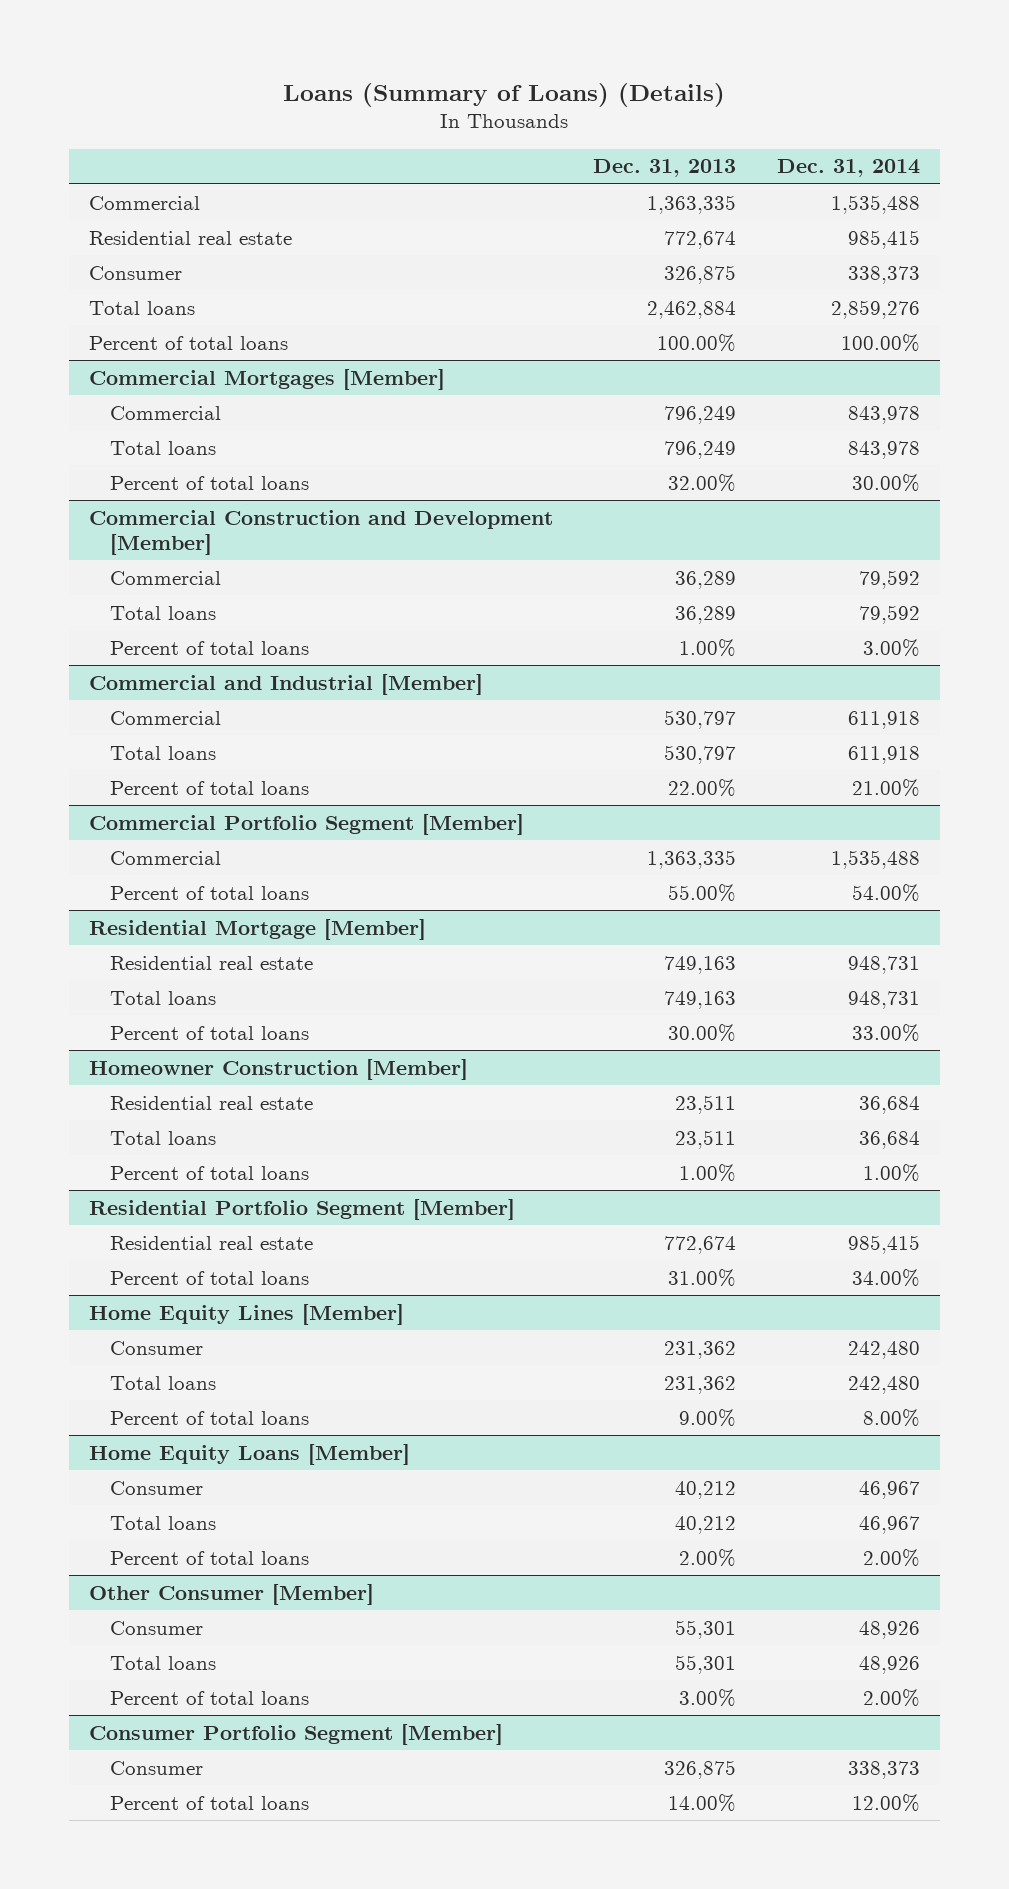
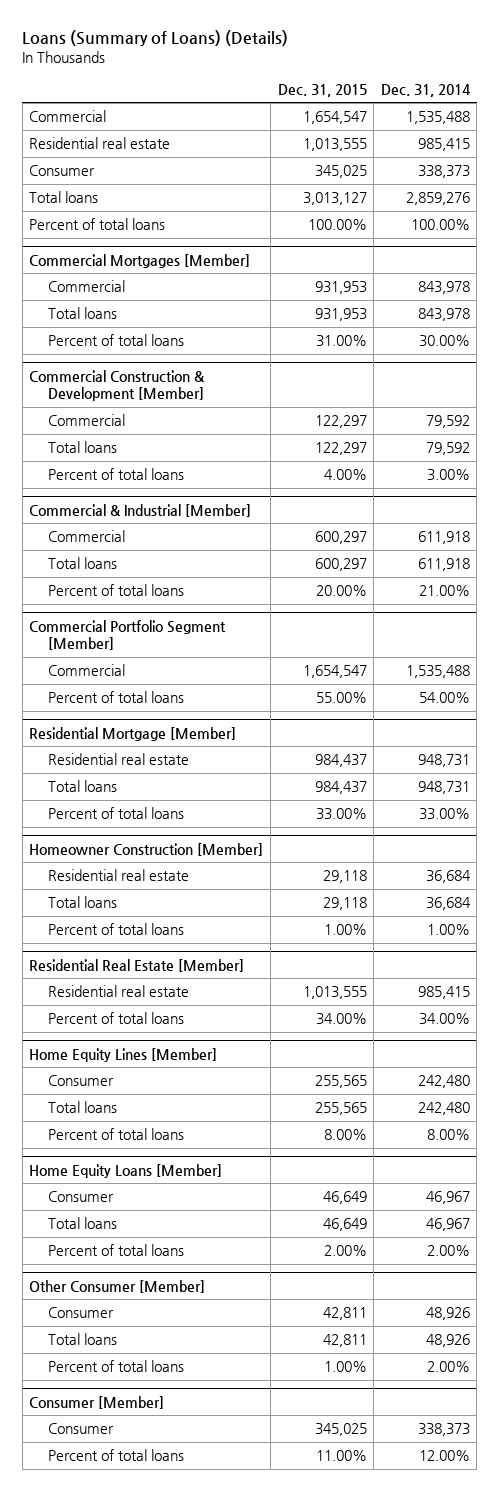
[593,159,737,178] Dec. 31, 2013 -> none
none -> [277,83,367,97] Dec. 31, 2015
[89,509,554,555] Commercial Construction and Development [Member] -> [29,369,206,402] Commercial Construction & Development [Member]
[89,673,484,695] Commercial and Industrial [Member] -> [29,503,252,517] Commercial & Industrial [Member]
[89,1198,516,1220] Residential Portfolio Segment [Member] -> [29,958,245,972] Residential Real Estate [Member]
[89,1723,504,1745] Consumer Portfolio Segment [Member] -> [29,1395,165,1409] Consumer [Member]

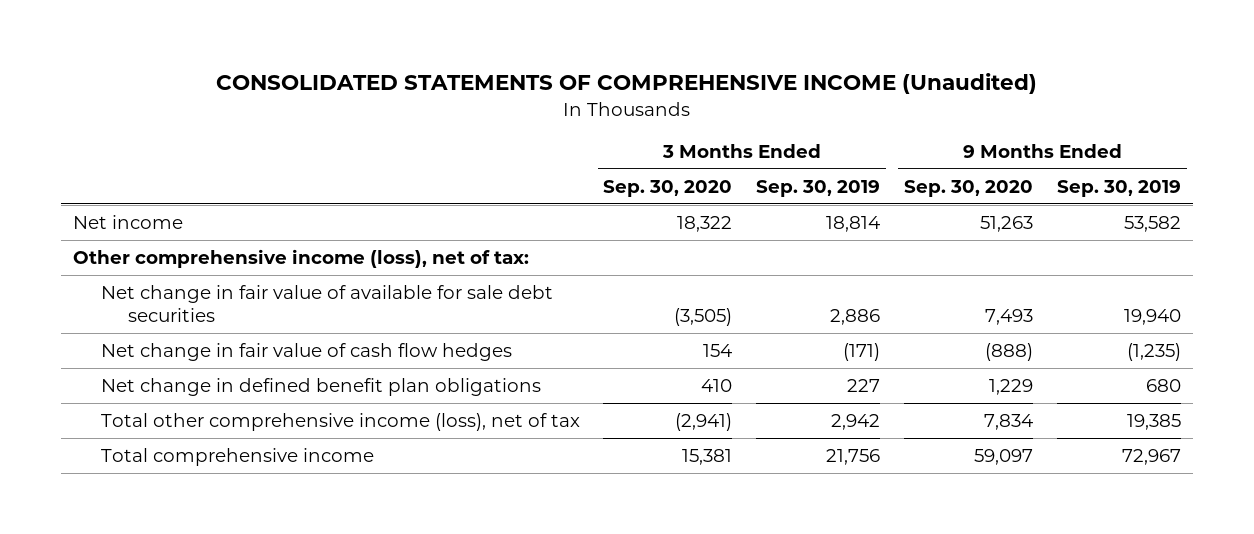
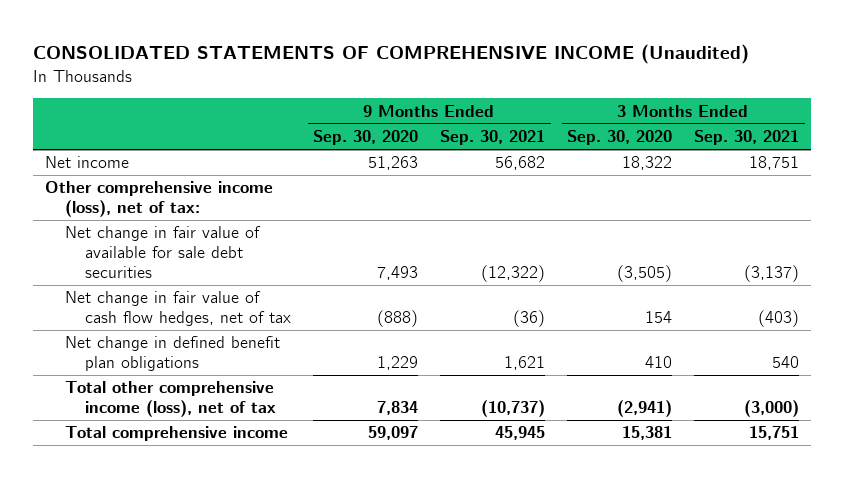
[756,179,881,197] Sep. 30, 2019 -> none
[1056,179,1181,197] Sep. 30, 2019 -> none
none -> [440,130,546,146] Sep. 30, 2021
none -> [694,130,800,146] Sep. 30, 2021
[100,342,512,361] Net change in fair value of cash flow hedges -> [64,291,292,327] Net change in fair value of cash flow hedges, net of tax

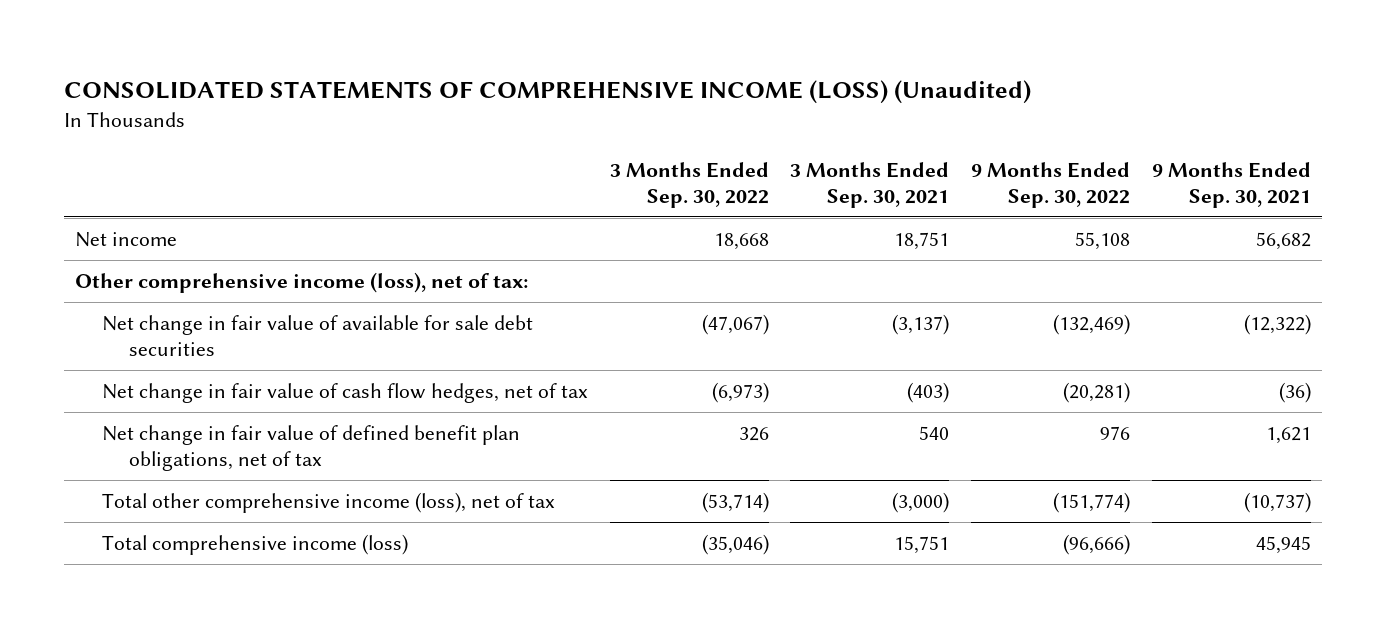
[33,44,750,65] CONSOLIDATED STATEMENTS OF COMPREHENSIVE INCOME (Unaudited) -> [63,79,1031,104] CONSOLIDATED STATEMENTS OF COMPREHENSIVE INCOME (LOSS) (Unaudited)
[313,130,419,146] Sep. 30, 2020 -> none
[567,130,673,146] Sep. 30, 2020 -> none
none -> [609,162,769,208] 3 Months Ended Sep. 30, 2022
none -> [971,162,1131,208] 9 Months Ended Sep. 30, 2022
[64,336,280,372] Net change in defined benefit plan obligations -> [101,425,520,472] Net change in fair value of defined benefit plan obligations, net of tax
[64,426,288,442] Total comprehensive income -> [101,534,408,556] Total comprehensive income (loss)

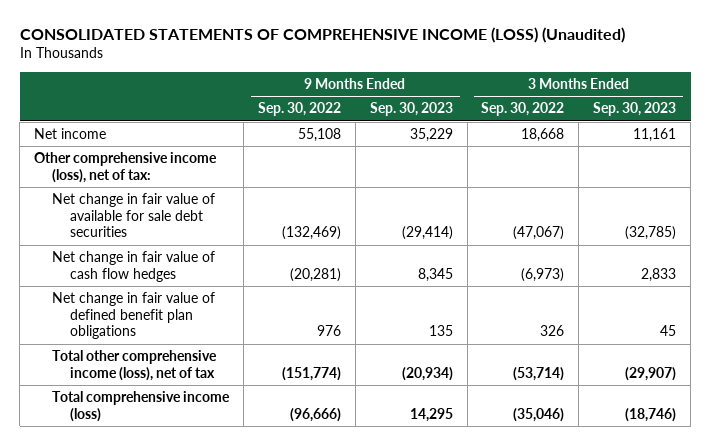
[790,162,950,208] 3 Months Ended Sep. 30, 2021 -> none
[1152,162,1312,208] 9 Months Ended Sep. 30, 2021 -> none
none -> [369,102,453,117] Sep. 30, 2023
none -> [593,102,677,117] Sep. 30, 2023
[101,383,588,404] Net change in fair value of cash flow hedges, net of tax -> [52,251,216,282] Net change in fair value of cash flow hedges
[101,425,520,472] Net change in fair value of defined benefit plan obligations, net of tax -> [52,292,216,340] Net change in fair value of defined benefit plan obligations

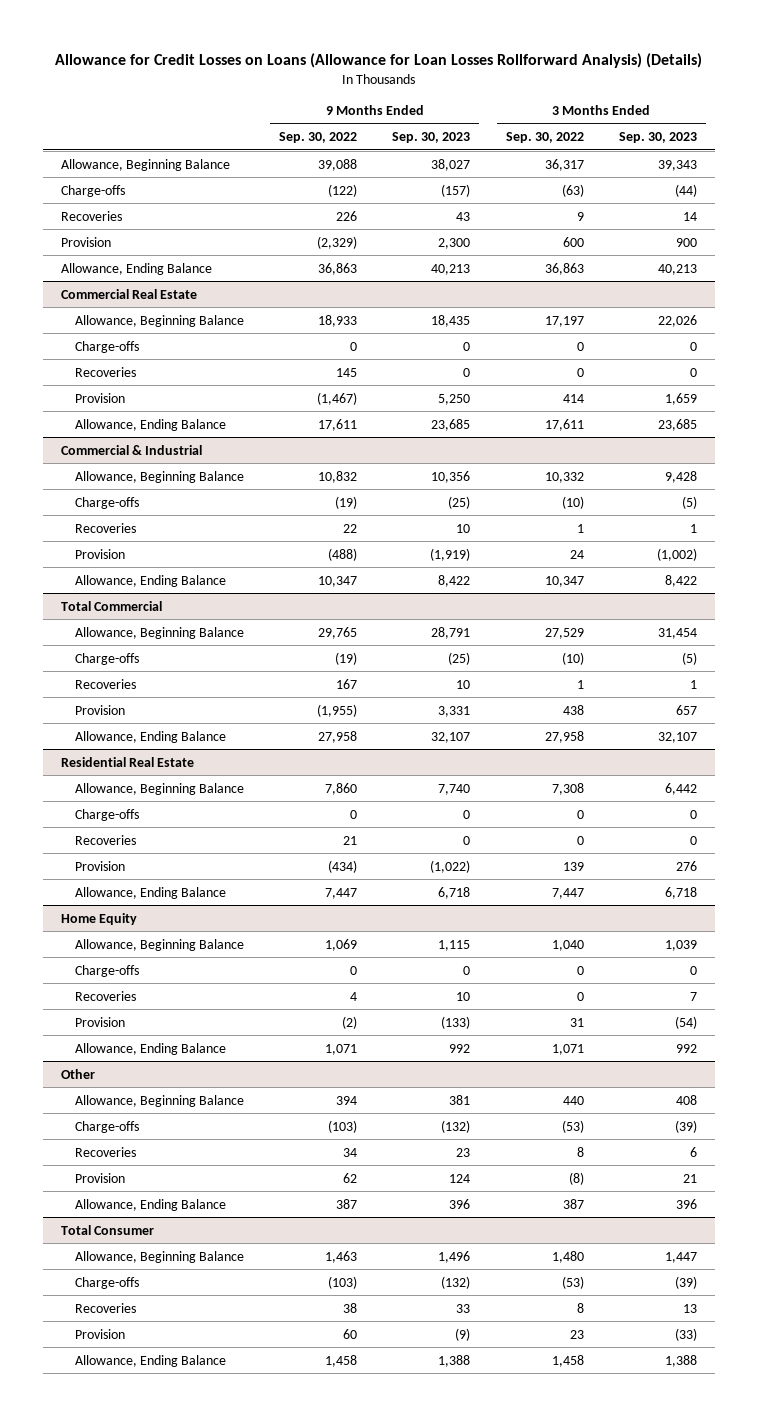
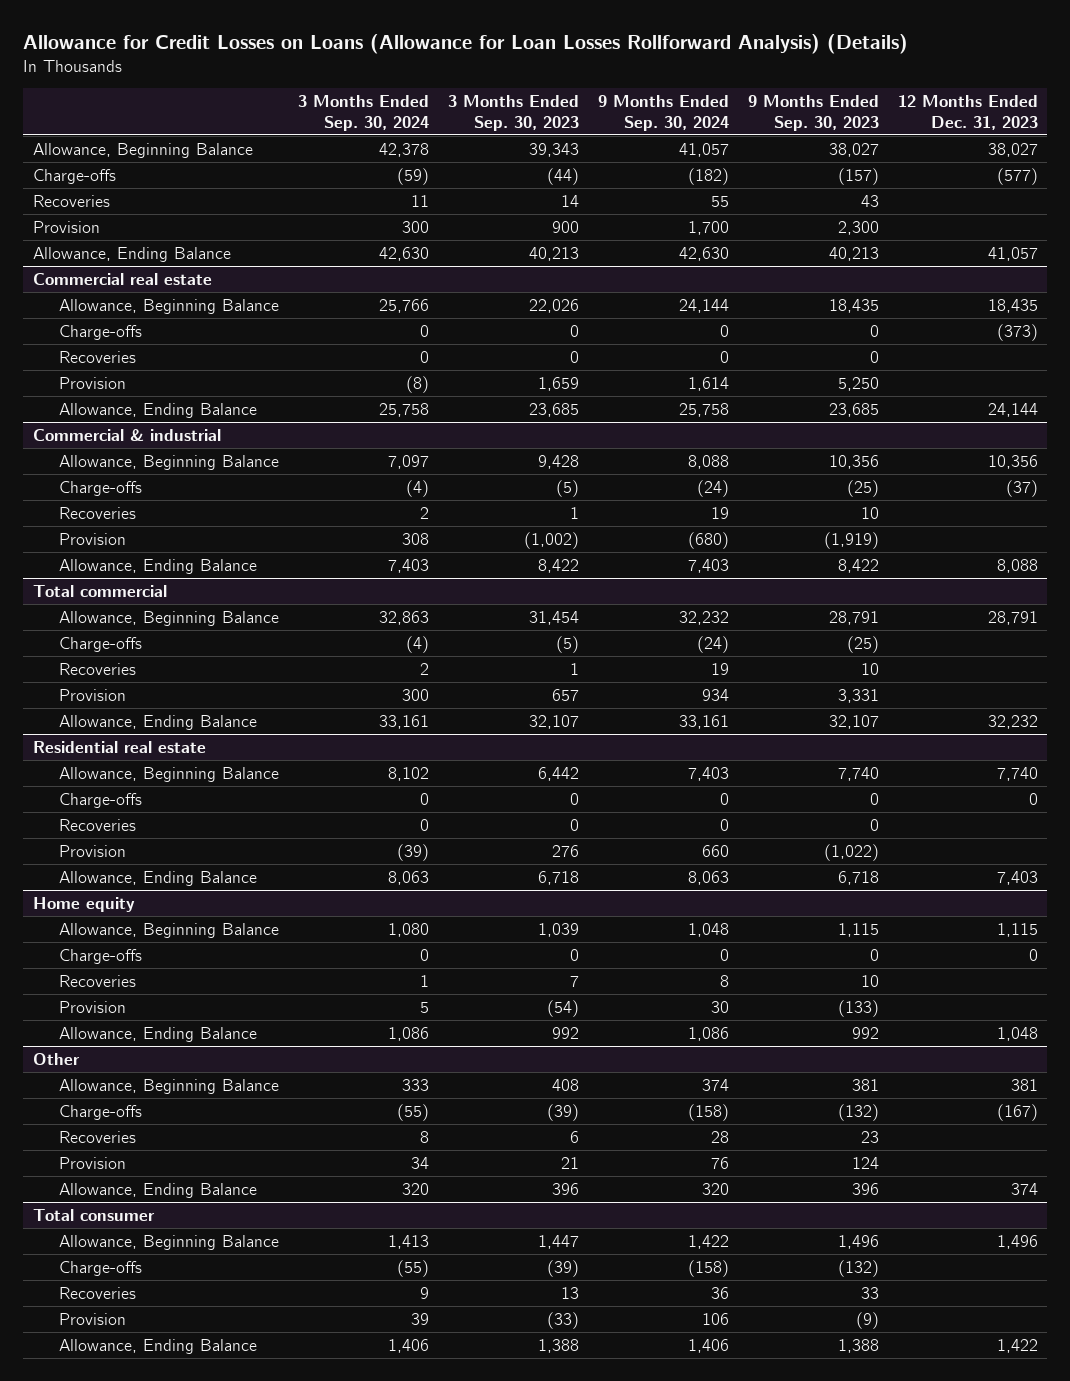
[278,132,357,144] Sep. 30, 2022 -> none
[505,132,584,144] Sep. 30, 2022 -> none
none -> [297,95,429,131] 3 Months Ended Sep. 30, 2024
none -> [597,95,729,131] 9 Months Ended Sep. 30, 2024
none -> [897,95,1038,130] 12 Months Ended Dec. 31, 2023
[61,288,198,299] Commercial Real Estate -> [32,272,212,285] Commercial real estate
[61,444,203,455] Commercial & Industrial -> [32,428,221,442] Commercial & industrial
[61,600,163,611] Total Commercial -> [32,584,167,597] Total commercial
[61,756,195,767] Residential Real Estate -> [32,740,206,753] Residential real estate
[61,912,138,925] Home Equity -> [32,896,135,912] Home equity
[61,1224,155,1235] Total Consumer -> [32,1208,155,1221] Total consumer

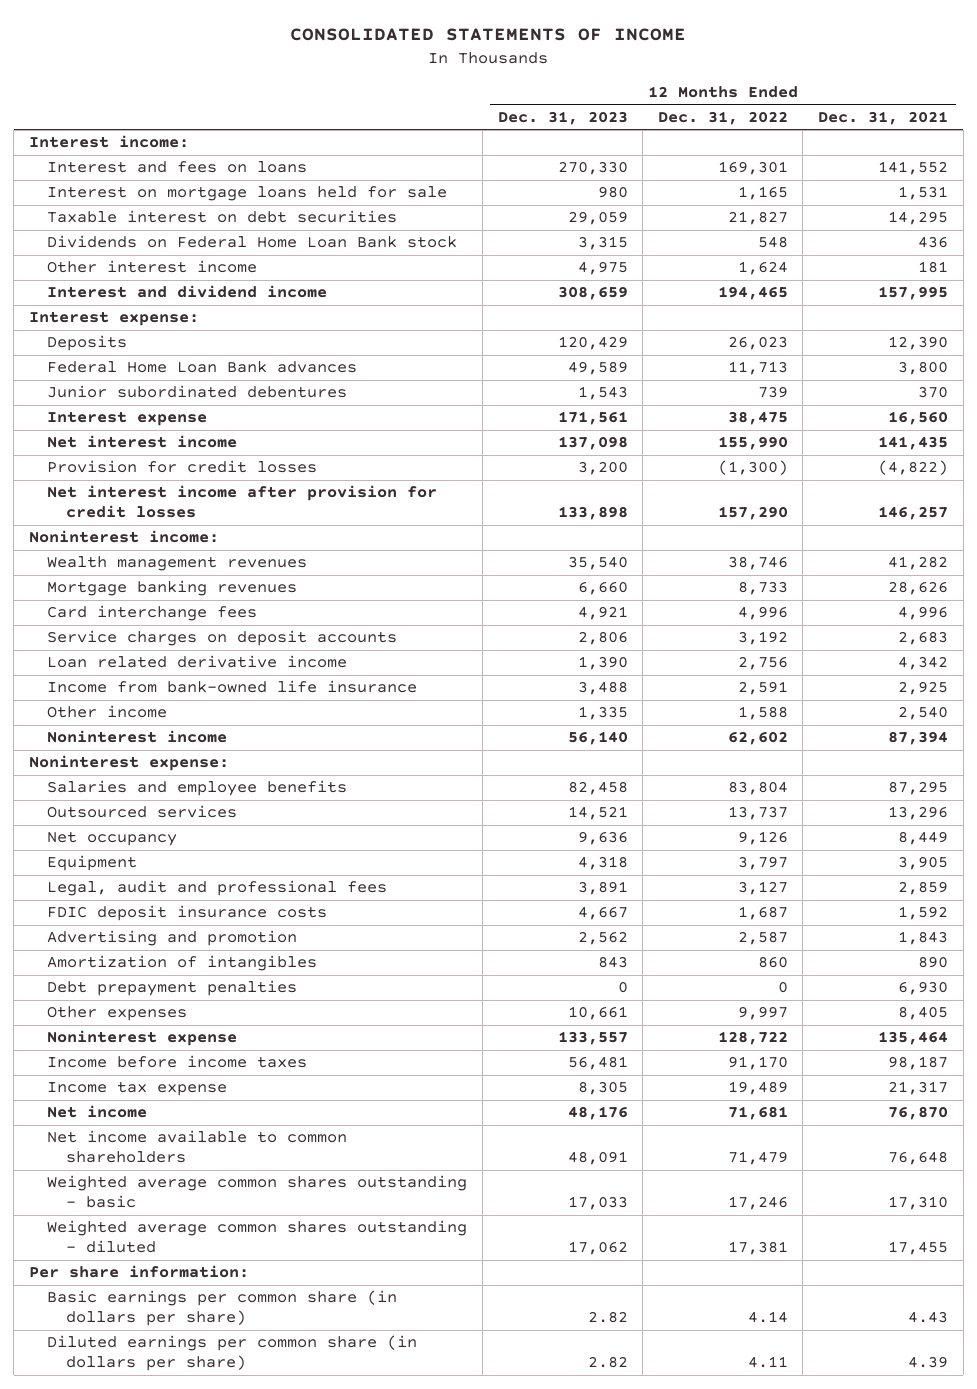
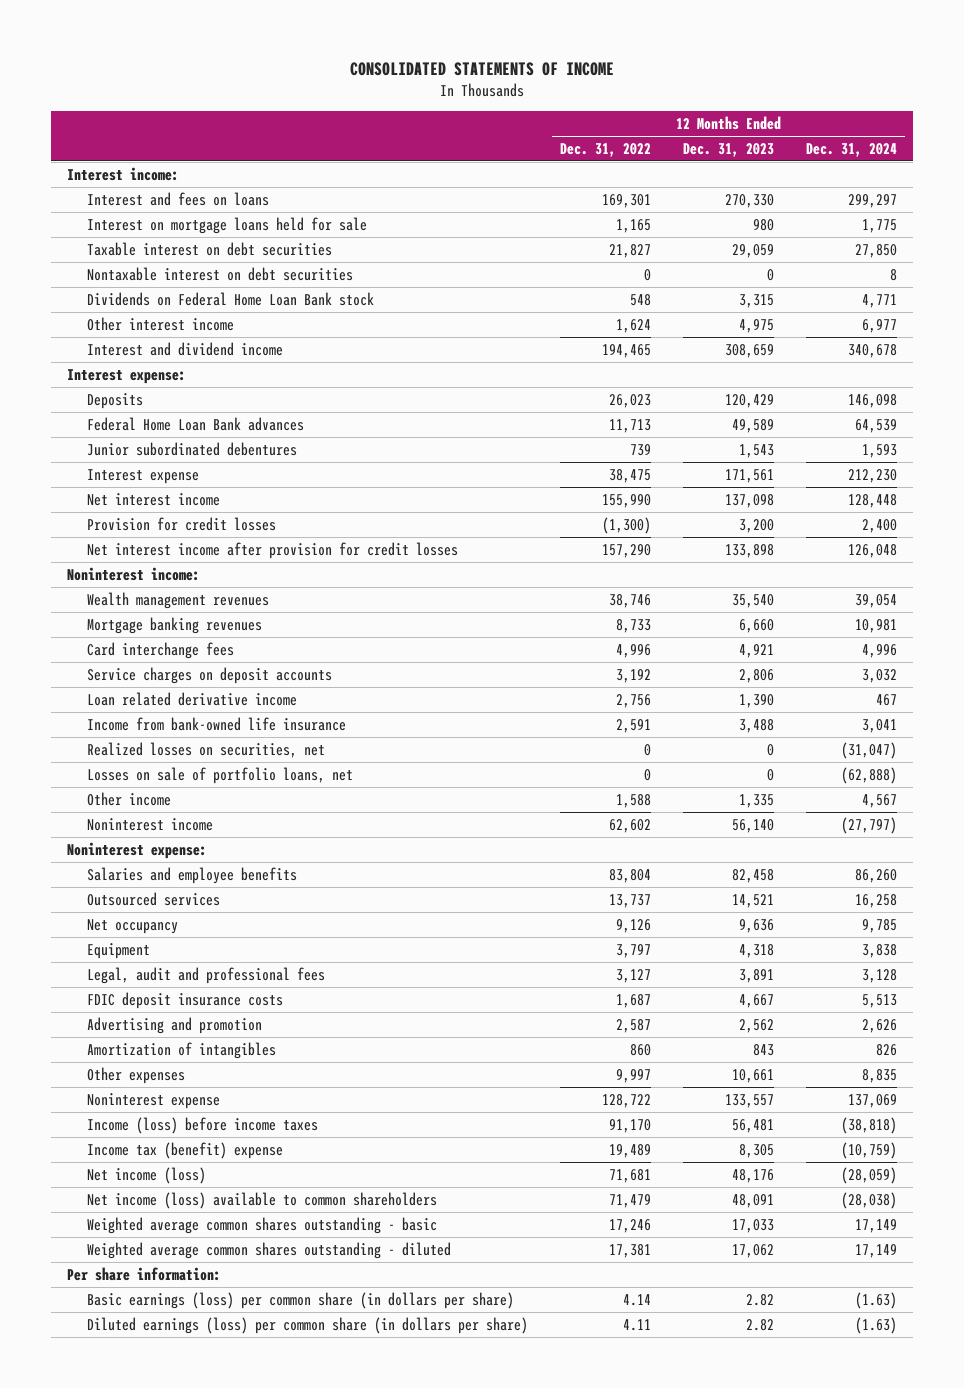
[818,111,949,126] Dec. 31, 2021 -> none
none -> [806,142,898,157] Dec. 31, 2024
none -> [87,266,354,281] Nontaxable interest on debt securities
none -> [87,741,326,758] Realized losses on securities, net
none -> [87,766,354,784] Losses on sale of portfolio loans, net
[47,980,298,997] Debt prepayment penalties -> none
[47,1055,308,1069] Income before income taxes -> [87,1116,319,1134] Income (loss) before income taxes
[47,1081,228,1097] Income tax expense -> [87,1141,284,1159] Income tax (benefit) expense
[47,1105,148,1119] Net income -> [87,1166,207,1184] Net income (loss)
[47,1130,348,1164] Net income available to common shareholders -> [87,1191,438,1209] Net income (loss) available to common shareholders
[47,1290,398,1327] Basic earnings per common share (in dollars per share) -> [87,1291,515,1309] Basic earnings (loss) per common share (in dollars per share)
[47,1335,418,1372] Diluted earnings per common share (in dollars per share) -> [87,1316,529,1334] Diluted earnings (loss) per common share (in dollars per share)

